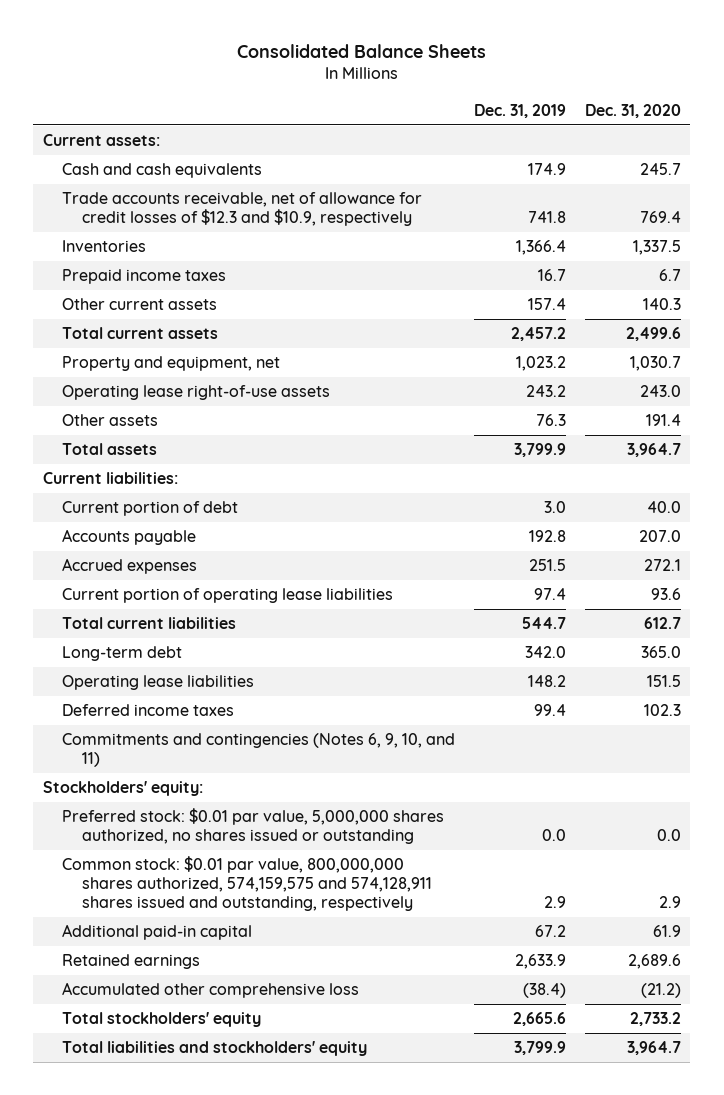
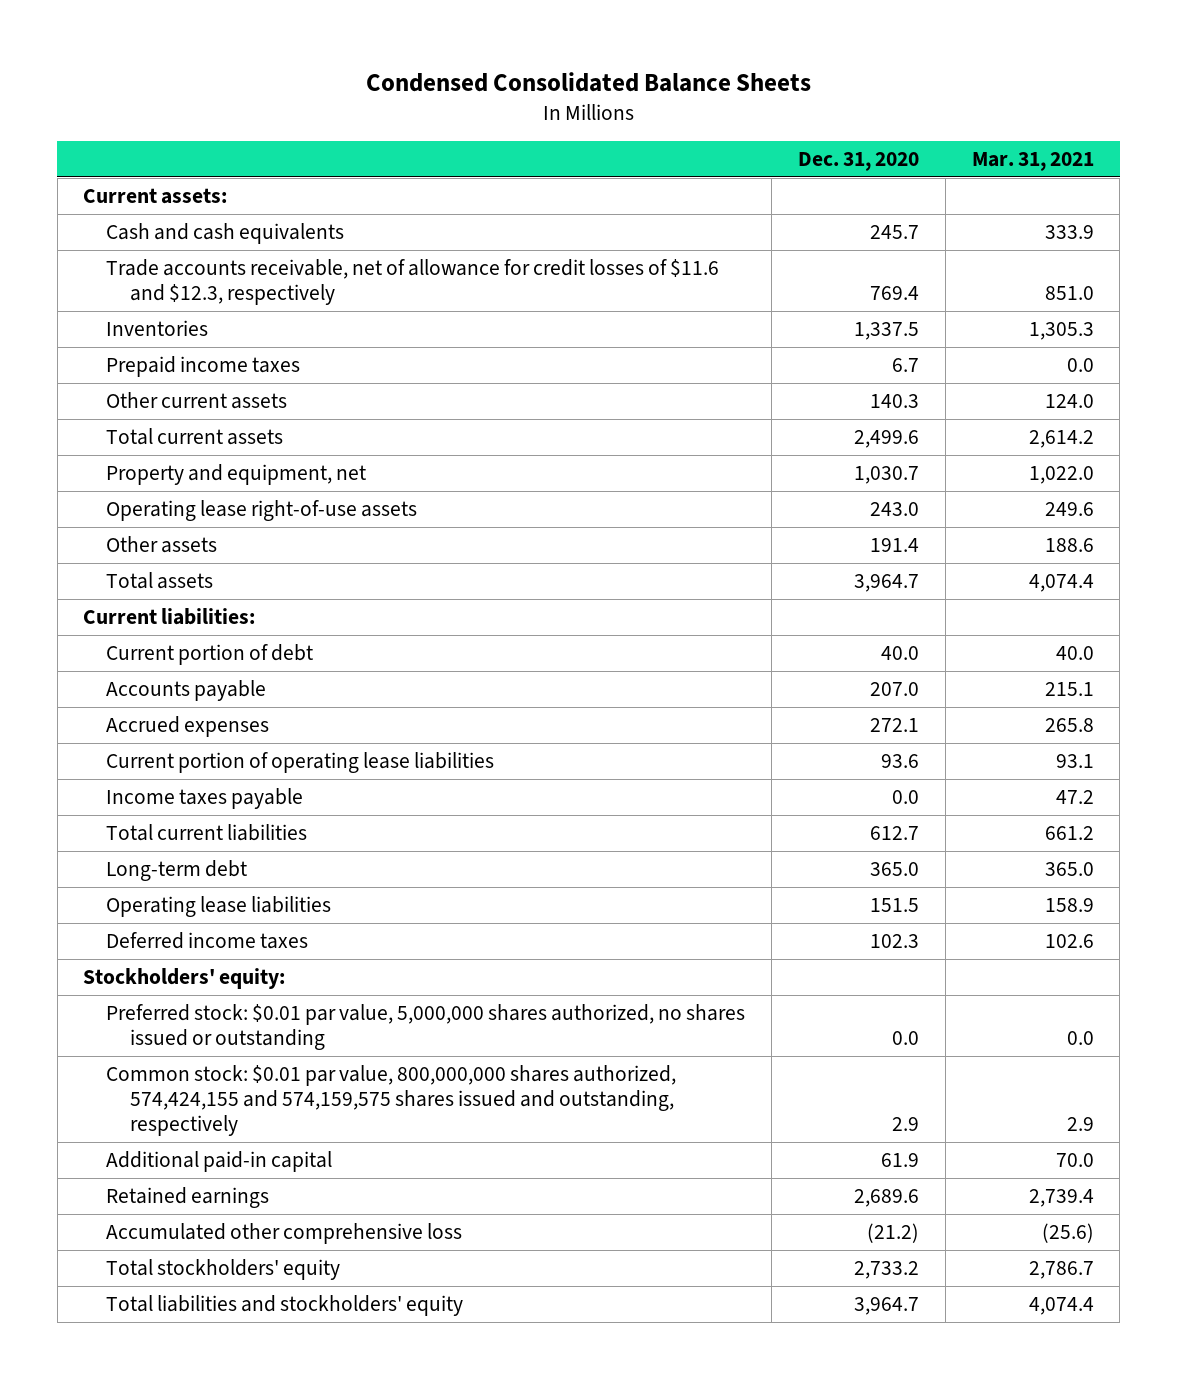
[236,44,486,59] Consolidated Balance Sheets -> [365,71,811,92] Condensed Consolidated Balance Sheets
[474,103,567,118] Dec. 31, 2019 -> none
none -> [971,152,1094,172] Mar. 31, 2021
[62,192,423,227] Trade accounts receivable, net of allowance for credit losses of $12.3 and $10.9, respectively -> [106,258,720,306] Trade accounts receivable, net of allowance for credit losses of $11.6 and $12.3, respectively
none -> [106,787,304,809] Income taxes payable
[62,733,456,768] Commitments and contingencies (Notes 6, 9, 10, and 11) -> none
[62,856,433,911] Common stock: $0.01 par value, 800,000,000 shares authorized, 574,159,575 and 574,128,911 shares issued and outstanding, respectively -> [106,1064,677,1137] Common stock: $0.01 par value, 800,000,000 shares authorized, 574,424,155 and 574,159,575 shares issued and outstanding, respectively

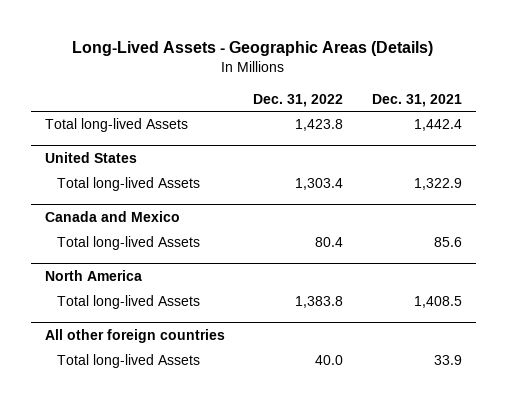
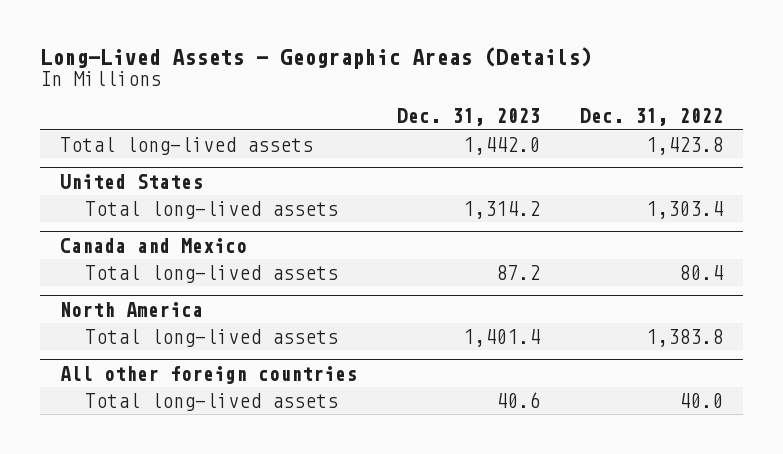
[371,93,462,107] Dec. 31, 2021 -> none
none -> [396,108,540,127] Dec. 31, 2023
[45,118,189,133] Total long-lived Assets -> [60,137,314,156] Total long-lived assets
[56,177,200,192] Total long-lived Assets -> [84,201,338,220] Total long-lived assets
[56,236,200,251] Total long-lived Assets -> [84,265,338,284] Total long-lived assets
[56,295,200,310] Total long-lived Assets -> [84,329,338,348] Total long-lived assets
[56,354,200,369] Total long-lived Assets -> [84,393,338,412] Total long-lived assets

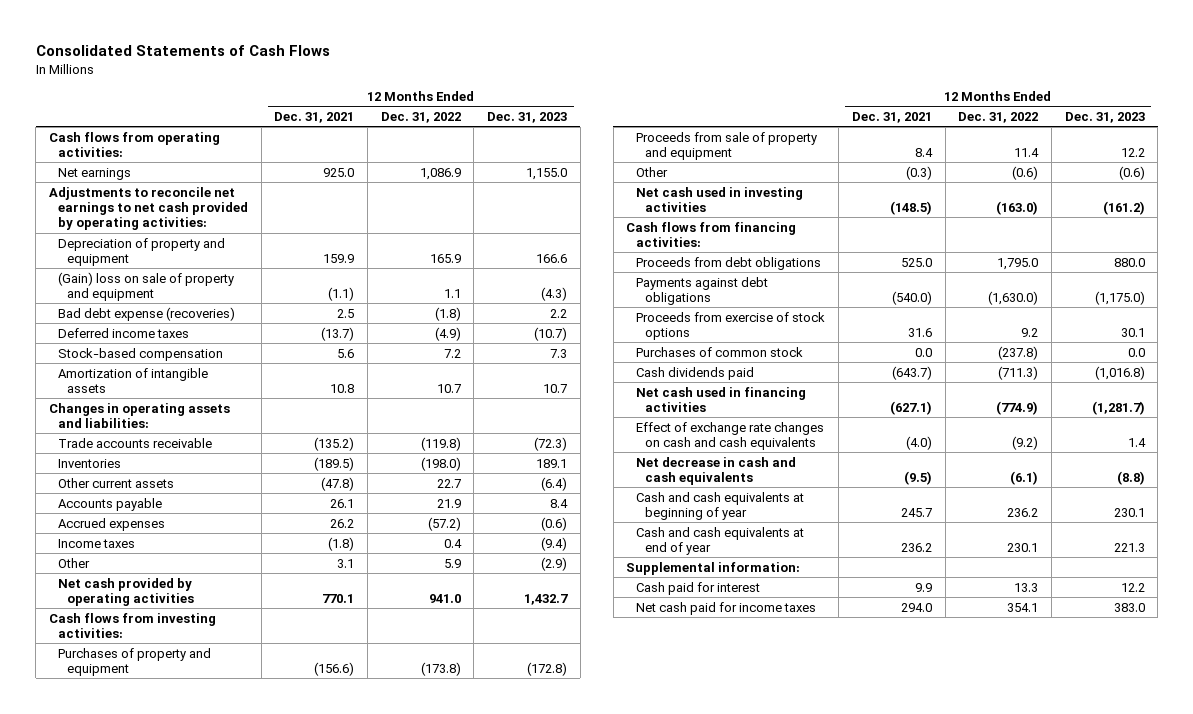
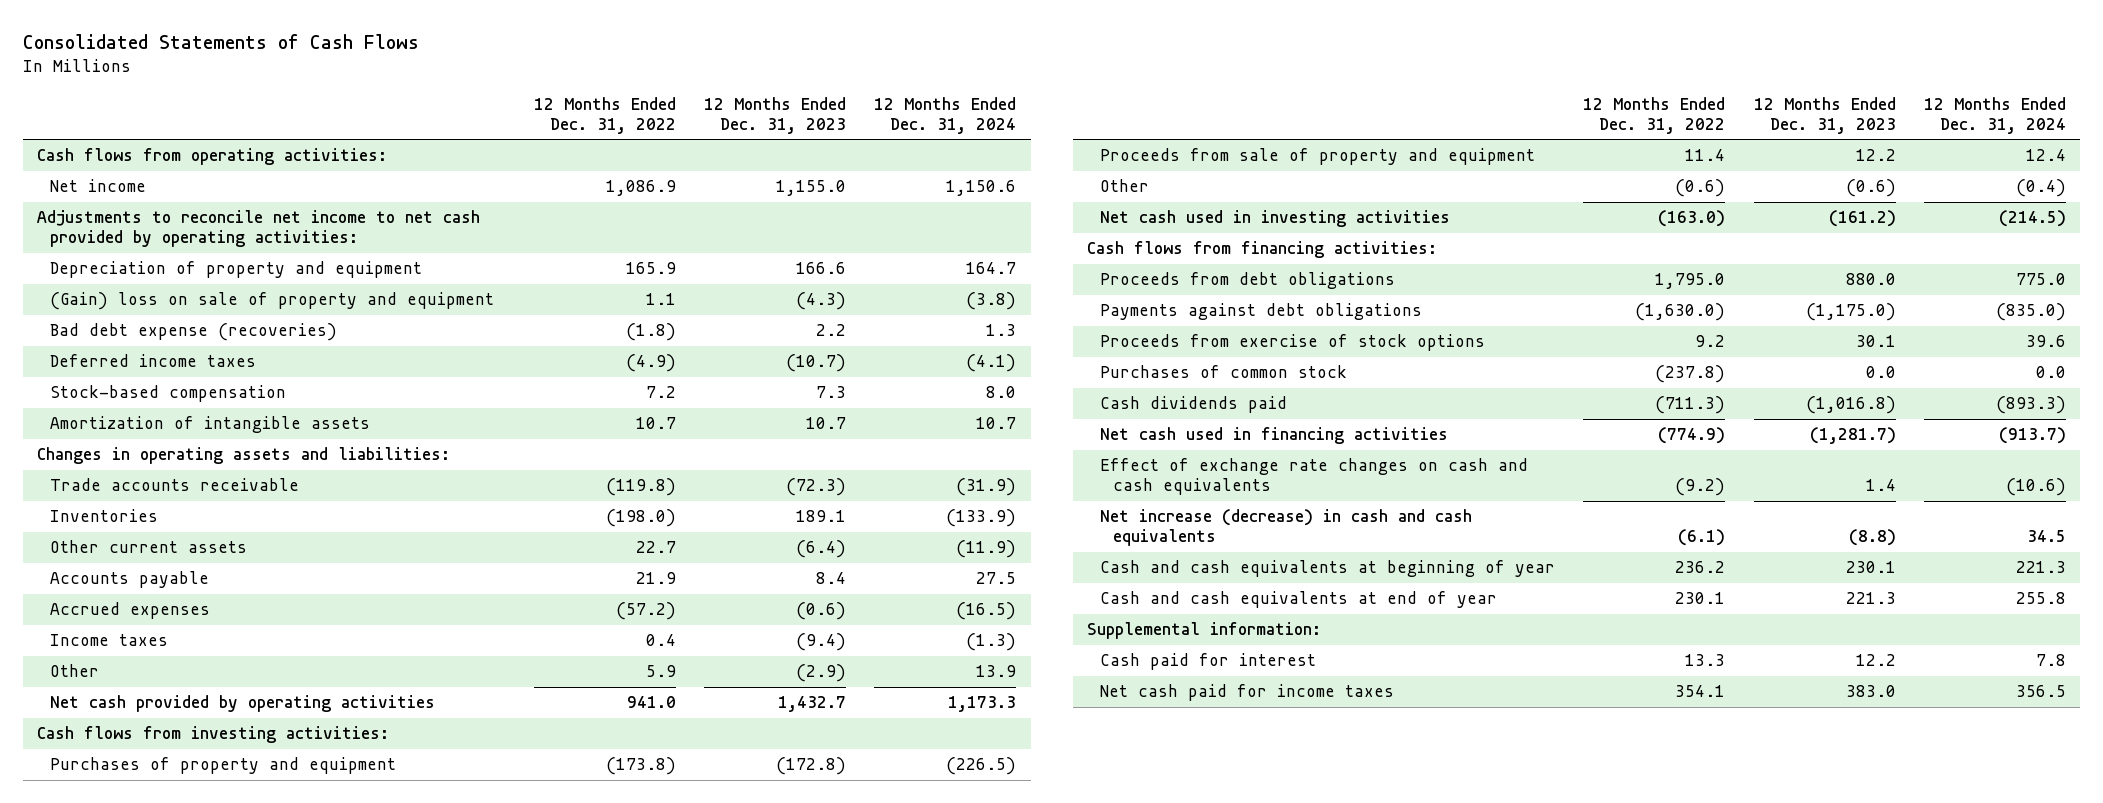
[274,112,355,124] Dec. 31, 2021 -> none
none -> [874,96,1017,135] 12 Months Ended Dec. 31, 2024
[58,167,132,180] Net earnings -> [50,179,147,193] Net income
[48,186,249,231] Adjustments to reconcile net earnings to net cash provided by operating activities: -> [37,210,481,248] Adjustments to reconcile net income to net cash provided by operating activities:
[635,456,796,485] Net decrease in cash and cash equivalents -> [1100,509,1473,547] Net increase (decrease) in cash and cash equivalents

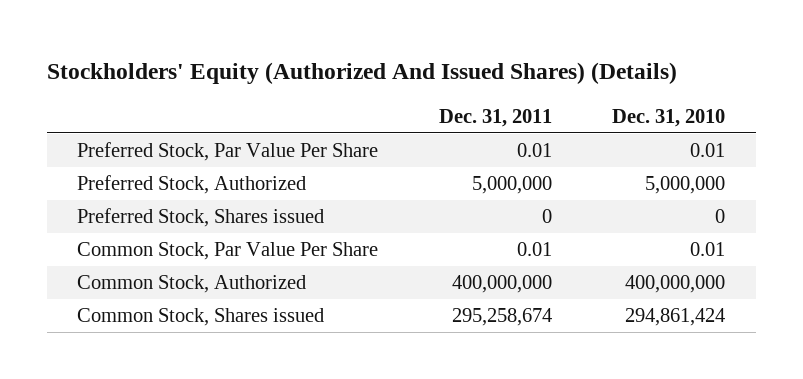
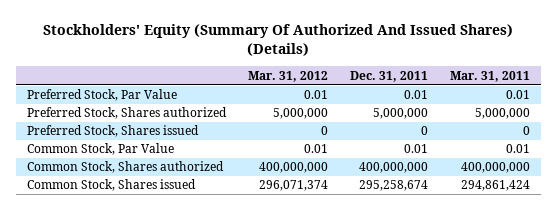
[46,61,677,84] Stockholders' Equity (Authorized And Issued Shares) (Details) -> [43,24,514,57] Stockholders' Equity (Summary Of Authorized And Issued Shares) (Details)
[612,108,726,127] Dec. 31, 2010 -> none
none -> [248,70,329,82] Mar. 31, 2012
none -> [449,70,530,82] Mar. 31, 2011
[77,142,379,162] Preferred Stock, Par Value Per Share -> [27,89,178,102] Preferred Stock, Par Value
[77,175,307,195] Preferred Stock, Authorized -> [27,107,228,120] Preferred Stock, Shares authorized
[77,242,379,261] Common Stock, Par Value Per Share -> [27,143,175,156] Common Stock, Par Value
[77,275,307,294] Common Stock, Authorized -> [27,161,225,174] Common Stock, Shares authorized

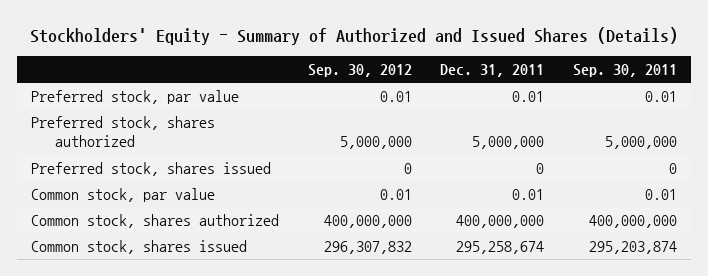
[43,24,514,57] Stockholders' Equity (Summary Of Authorized And Issued Shares) (Details) -> [29,26,678,45] Stockholders' Equity - Summary of Authorized and Issued Shares (Details)
[248,70,329,82] Mar. 31, 2012 -> none
[449,70,530,82] Mar. 31, 2011 -> none
none -> [307,64,412,78] Sep. 30, 2012
none -> [572,64,677,78] Sep. 30, 2011
[27,89,178,102] Preferred Stock, Par Value -> [31,89,240,104] Preferred stock, par value
[27,107,228,120] Preferred Stock, Shares authorized -> [31,115,216,148] Preferred stock, shares authorized
[27,125,200,138] Preferred Stock, Shares issued -> [31,161,272,176] Preferred stock, shares issued
[27,143,175,156] Common Stock, Par Value -> [31,187,216,202] Common stock, par value
[27,161,225,174] Common Stock, Shares authorized -> [31,213,280,228] Common stock, shares authorized
[27,179,197,192] Common Stock, Shares issued -> [31,239,248,254] Common stock, shares issued

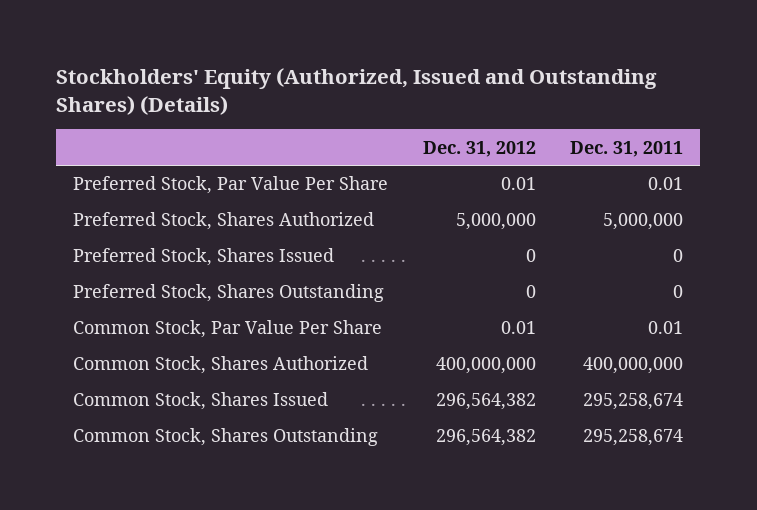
[29,26,678,45] Stockholders' Equity - Summary of Authorized and Issued Shares (Details) -> [56,67,658,115] Stockholders' Equity (Authorized, Issued and Outstanding Shares) (Details)
[307,64,412,78] Sep. 30, 2012 -> none
[572,64,677,78] Sep. 30, 2011 -> none
none -> [422,140,536,157] Dec. 31, 2012
[31,89,240,104] Preferred stock, par value -> [73,176,389,195] Preferred Stock, Par Value Per Share
[31,115,216,148] Preferred stock, shares authorized -> [73,212,375,231] Preferred Stock, Shares Authorized
[31,161,272,176] Preferred stock, shares issued -> [73,248,335,267] Preferred Stock, Shares Issued
none -> [73,284,385,303] Preferred Stock, Shares Outstanding
[31,187,216,202] Common stock, par value -> [73,320,383,339] Common Stock, Par Value Per Share
[31,213,280,228] Common stock, shares authorized -> [73,356,369,375] Common Stock, Shares Authorized
[31,239,248,254] Common stock, shares issued -> [73,392,329,411] Common Stock, Shares Issued
none -> [73,428,379,447] Common Stock, Shares Outstanding

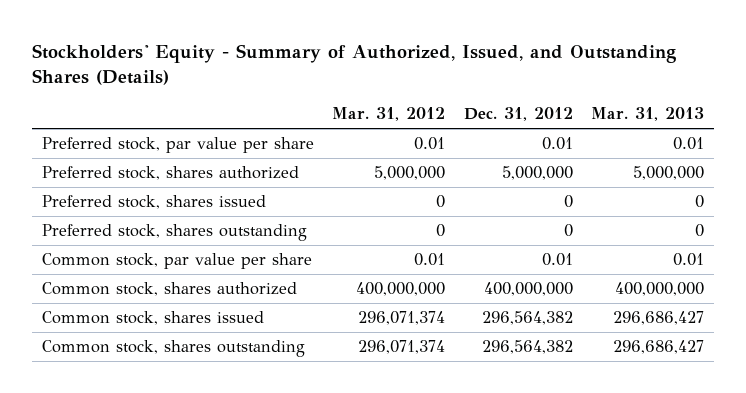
[56,67,658,115] Stockholders' Equity (Authorized, Issued and Outstanding Shares) (Details) -> [32,43,677,85] Stockholders' Equity - Summary of Authorized, Issued, and Outstanding Shares (Details)
[570,140,684,157] Dec. 31, 2011 -> none
none -> [332,107,446,122] Mar. 31, 2012
none -> [591,107,705,122] Mar. 31, 2013
[73,176,389,195] Preferred Stock, Par Value Per Share -> [41,137,314,154] Preferred stock, par value per share
[73,212,375,231] Preferred Stock, Shares Authorized -> [41,166,299,181] Preferred stock, shares authorized
[73,248,335,267] Preferred Stock, Shares Issued -> [41,195,266,210] Preferred stock, shares issued
[73,284,385,303] Preferred Stock, Shares Outstanding -> [41,224,307,242] Preferred stock, shares outstanding
[73,320,383,339] Common Stock, Par Value Per Share -> [41,253,312,270] Common stock, par value per share
[73,356,369,375] Common Stock, Shares Authorized -> [41,282,297,297] Common stock, shares authorized
[73,392,329,411] Common Stock, Shares Issued -> [41,311,264,326] Common stock, shares issued
[73,428,379,447] Common Stock, Shares Outstanding -> [41,340,305,358] Common stock, shares outstanding

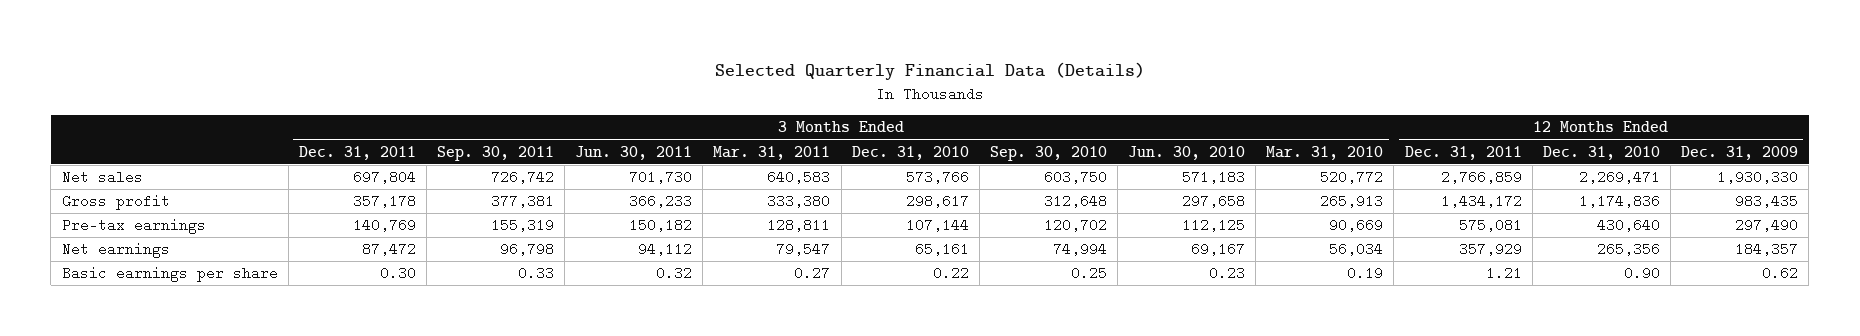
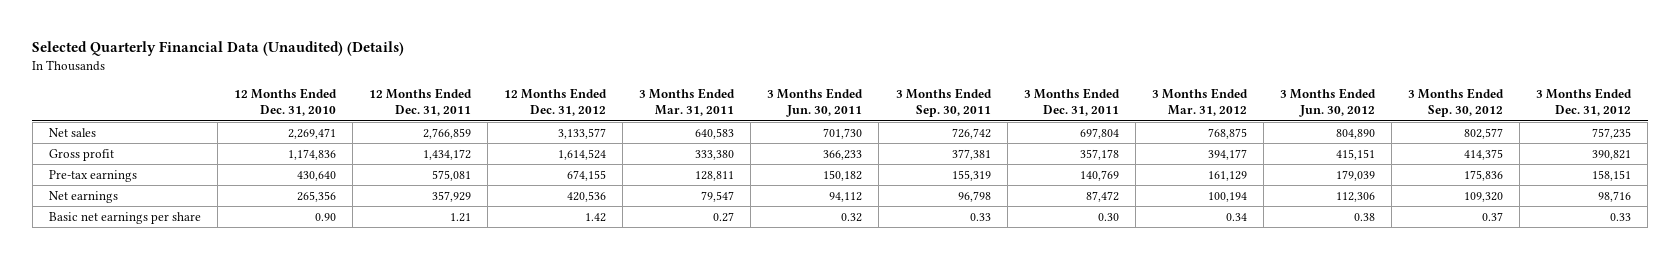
[714,62,1145,81] Selected Quarterly Financial Data (Details) -> [32,41,405,57] Selected Quarterly Financial Data (Unaudited) (Details)
[851,145,969,160] Dec. 31, 2010 -> none
[989,145,1107,161] Sep. 30, 2010 -> none
[1128,145,1246,160] Jun. 30, 2010 -> none
[1266,145,1384,160] Mar. 31, 2010 -> none
[1680,145,1798,160] Dec. 31, 2009 -> none
none -> [504,88,608,117] 12 Months Ended Dec. 31, 2012
none -> [1151,88,1248,117] 3 Months Ended Mar. 31, 2012
none -> [1279,88,1376,118] 3 Months Ended Jun. 30, 2012
none -> [1408,88,1505,118] 3 Months Ended Sep. 30, 2012
none -> [1536,88,1633,117] 3 Months Ended Dec. 31, 2012
[61,266,278,283] Basic earnings per share -> [48,211,201,224] Basic net earnings per share

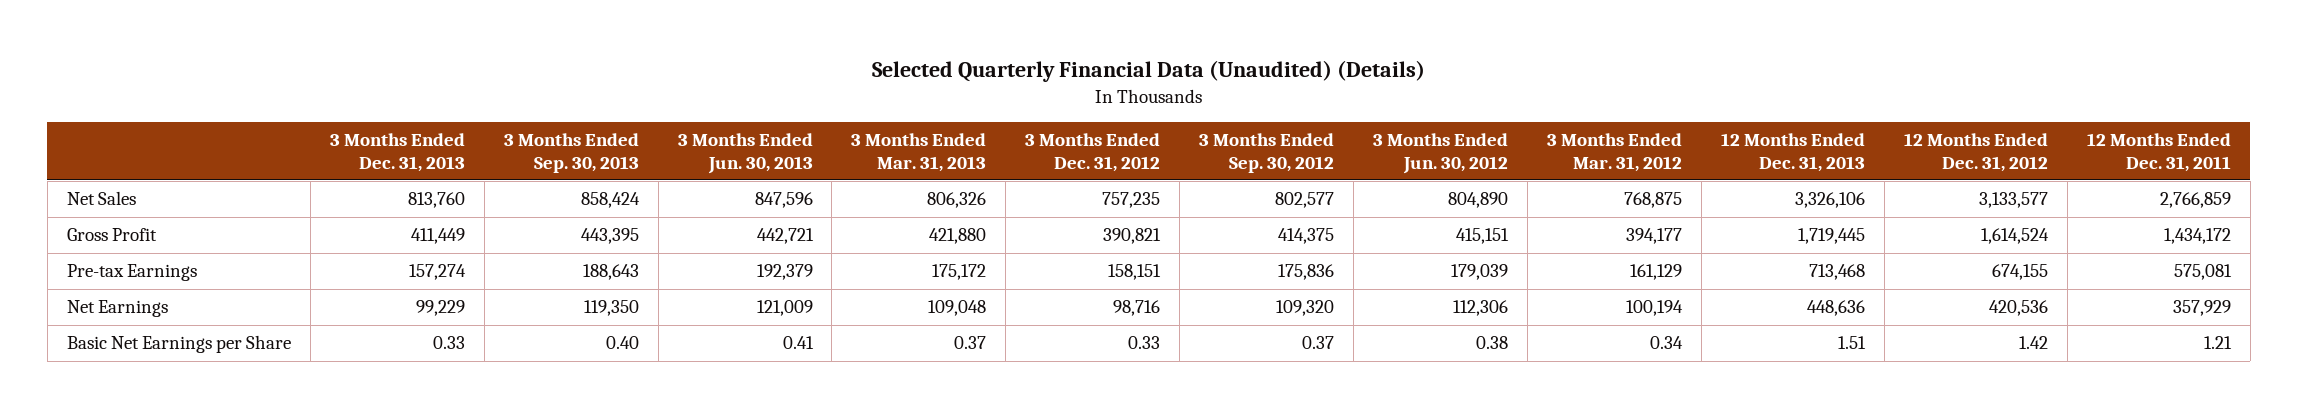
[233,88,337,117] 12 Months Ended Dec. 31, 2010 -> none
[639,88,736,117] 3 Months Ended Mar. 31, 2011 -> none
[767,88,864,118] 3 Months Ended Jun. 30, 2011 -> none
[895,88,992,118] 3 Months Ended Sep. 30, 2011 -> none
[1023,88,1120,117] 3 Months Ended Dec. 31, 2011 -> none
none -> [329,133,465,172] 3 Months Ended Dec. 31, 2013
none -> [503,133,639,173] 3 Months Ended Sep. 30, 2013
none -> [677,133,813,174] 3 Months Ended Jun. 30, 2013
none -> [851,133,987,172] 3 Months Ended Mar. 31, 2013
none -> [1720,133,1865,172] 12 Months Ended Dec. 31, 2013
[48,127,96,137] Net sales -> [66,191,136,206] Net Sales
[48,148,114,161] Gross profit -> [66,228,157,242] Gross Profit
[48,169,137,182] Pre-tax earnings -> [66,264,197,282] Pre-tax Earnings
[48,190,118,203] Net earnings -> [66,300,168,318] Net Earnings
[48,211,201,224] Basic net earnings per share -> [66,335,291,354] Basic Net Earnings per Share

